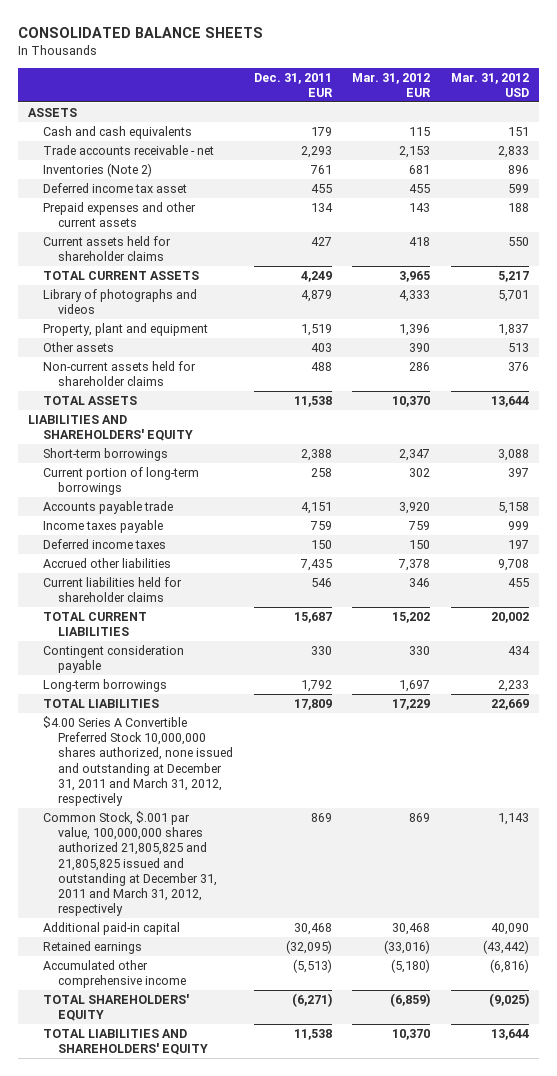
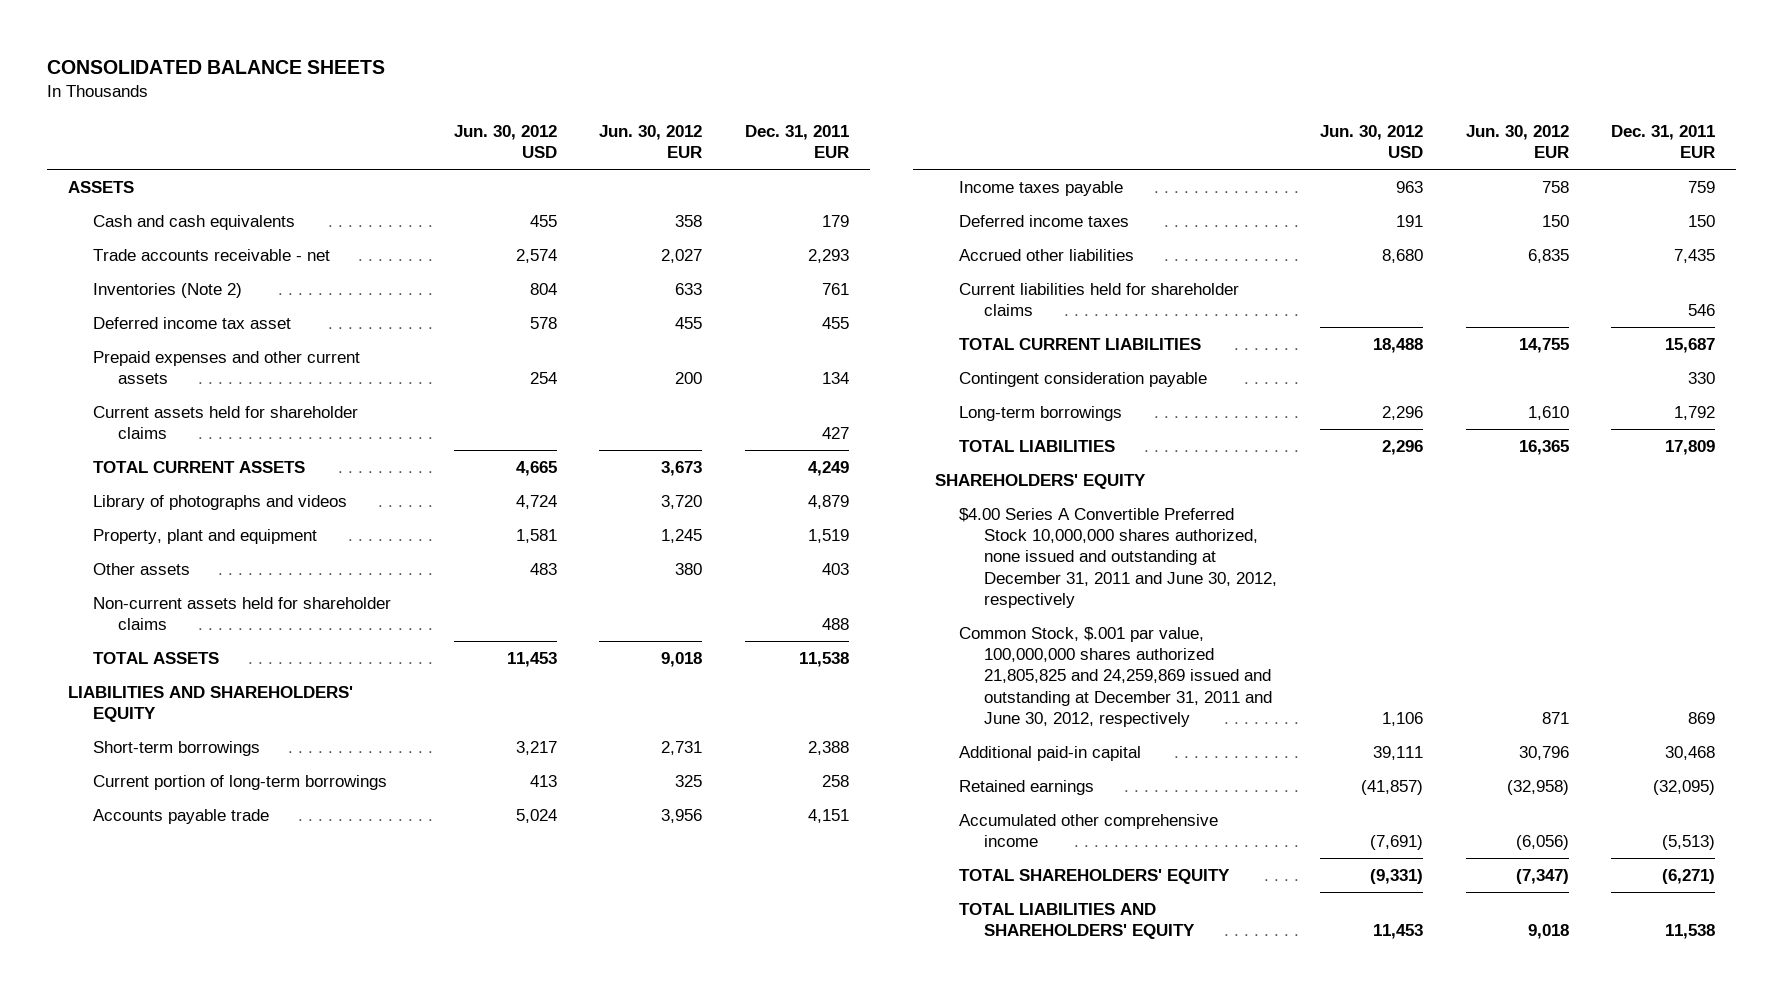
[352,72,432,97] Mar. 31, 2012 EUR -> none
[450,72,529,97] Mar. 31, 2012 USD -> none
none -> [453,125,557,159] Jun. 30, 2012 USD
none -> [599,125,703,159] Jun. 30, 2012 EUR
none -> [934,473,1146,489] SHAREHOLDERS' EQUITY
[43,716,234,807] $4.00 Series A Convertible Preferred Stock 10,000,000 shares authorized, none issued and outstanding at December 31, 2011 and March 31, 2012, respectively -> [959,507,1278,609] $4.00 Series A Convertible Preferred Stock 10,000,000 shares authorized, none issued and outstanding at December 31, 2011 and June 30, 2012, respectively
[43,811,218,917] Common Stock, $.001 par value, 100,000,000 shares authorized 21,805,825 and 21,805,825 issued and outstanding at December 31, 2011 and March 31, 2012, respectively -> [959,626,1273,728] Common Stock, $.001 par value, 100,000,000 shares authorized 21,805,825 and 24,259,869 issued and outstanding at December 31, 2011 and June 30, 2012, respectively

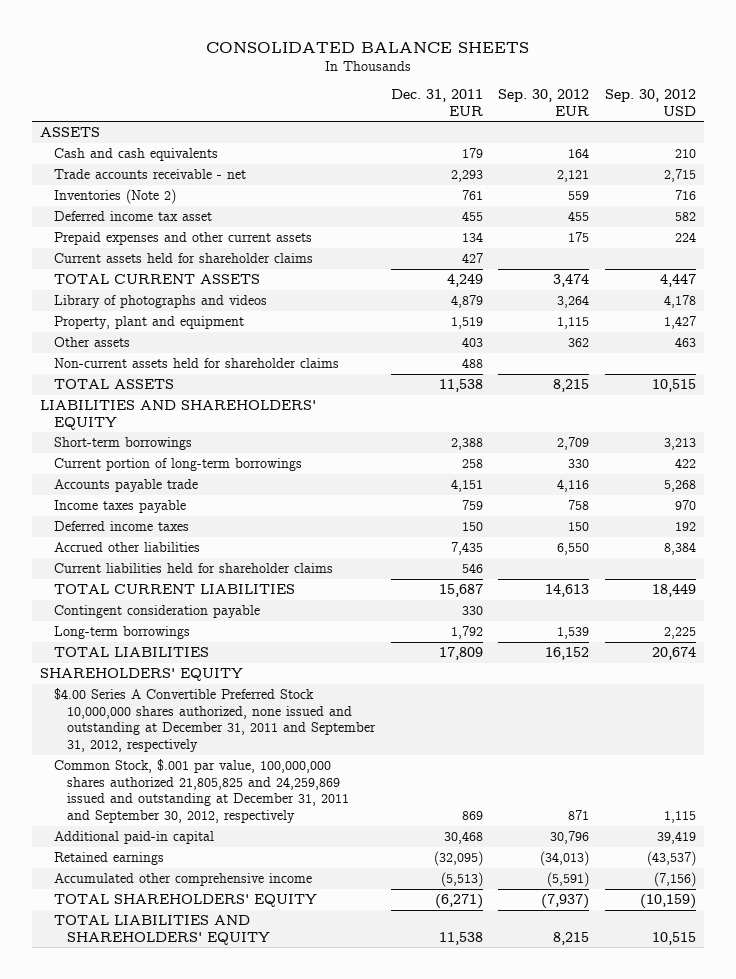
[453,125,557,159] Jun. 30, 2012 USD -> none
[599,125,703,159] Jun. 30, 2012 EUR -> none
none -> [498,89,590,116] Sep. 30, 2012 EUR
none -> [604,89,696,116] Sep. 30, 2012 USD
[959,507,1278,609] $4.00 Series A Convertible Preferred Stock 10,000,000 shares authorized, none issued and outstanding at December 31, 2011 and June 30, 2012, respectively -> [53,687,377,752] $4.00 Series A Convertible Preferred Stock 10,000,000 shares authorized, none issued and outstanding at December 31, 2011 and September 31, 2012, respectively
[959,626,1273,728] Common Stock, $.001 par value, 100,000,000 shares authorized 21,805,825 and 24,259,869 issued and outstanding at December 31, 2011 and June 30, 2012, respectively -> [53,758,350,823] Common Stock, $.001 par value, 100,000,000 shares authorized 21,805,825 and 24,259,869 issued and outstanding at December 31, 2011 and September 30, 2012, respectively

